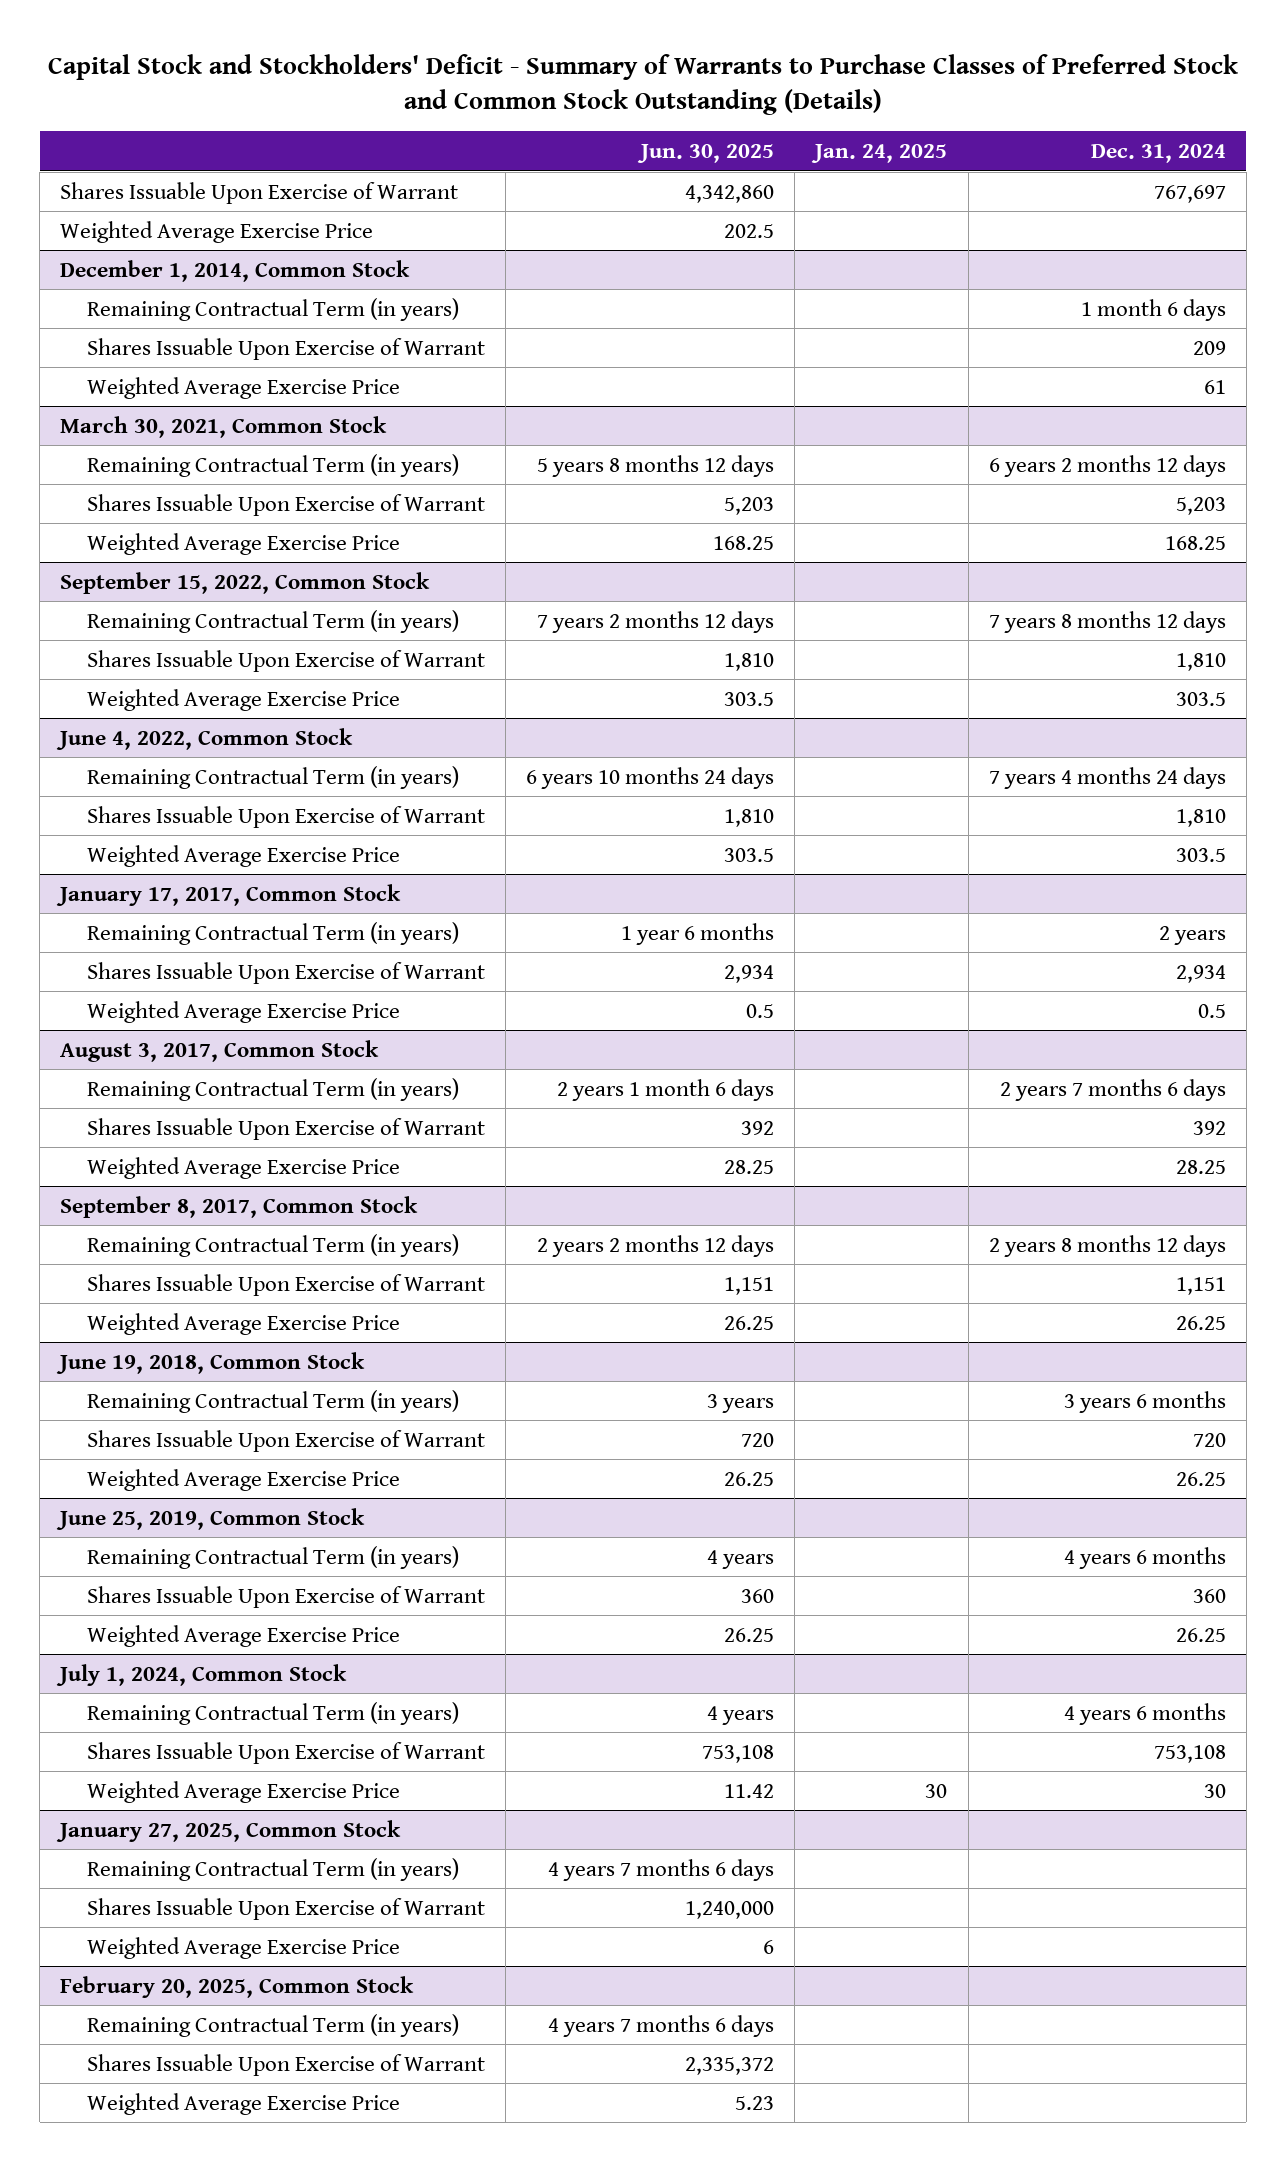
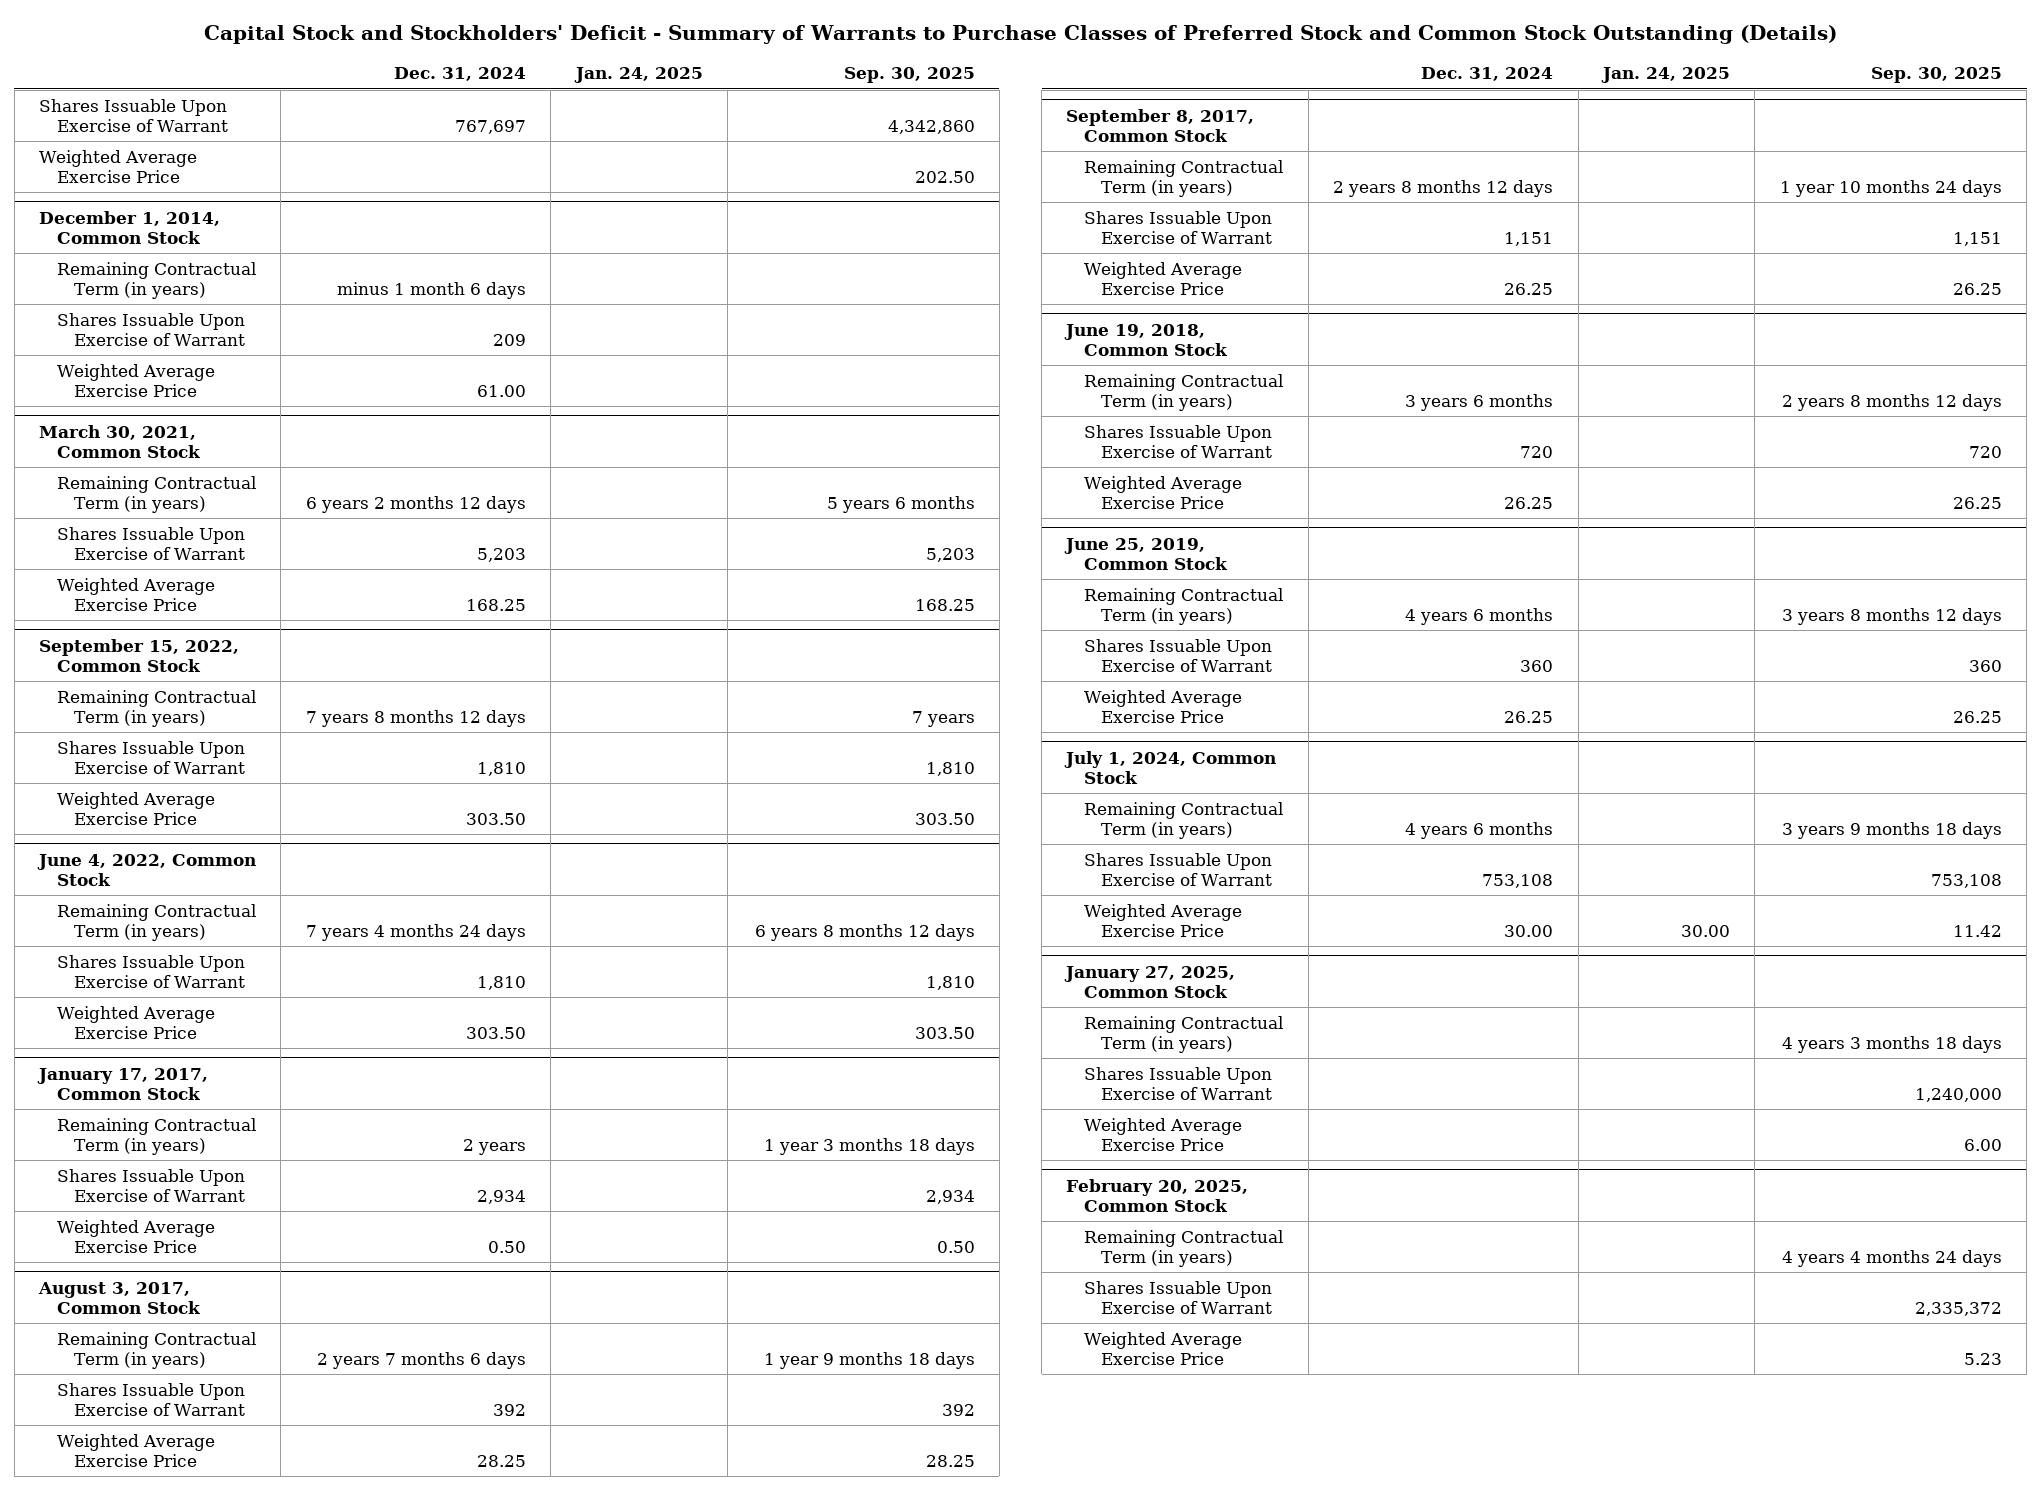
[637,143,775,163] Jun. 30, 2025 -> none
none -> [843,66,975,83] Sep. 30, 2025
[1080,298,1226,321] 1 month 6 days -> [336,281,526,299] minus 1 month 6 days
[1203,379,1226,394] 61 -> [476,384,526,397] 61.00
[1175,691,1226,706] 303.5 -> [465,812,526,825] 303.50
[1175,847,1226,862] 303.5 -> [465,1026,526,1039] 303.50
[1197,1003,1226,1018] 0.5 -> [487,1240,526,1253] 0.50
[925,1783,948,1798] 30 -> [1681,924,1731,937] 30.00
[1203,1783,1226,1798] 30 -> [1504,924,1554,937] 30.00

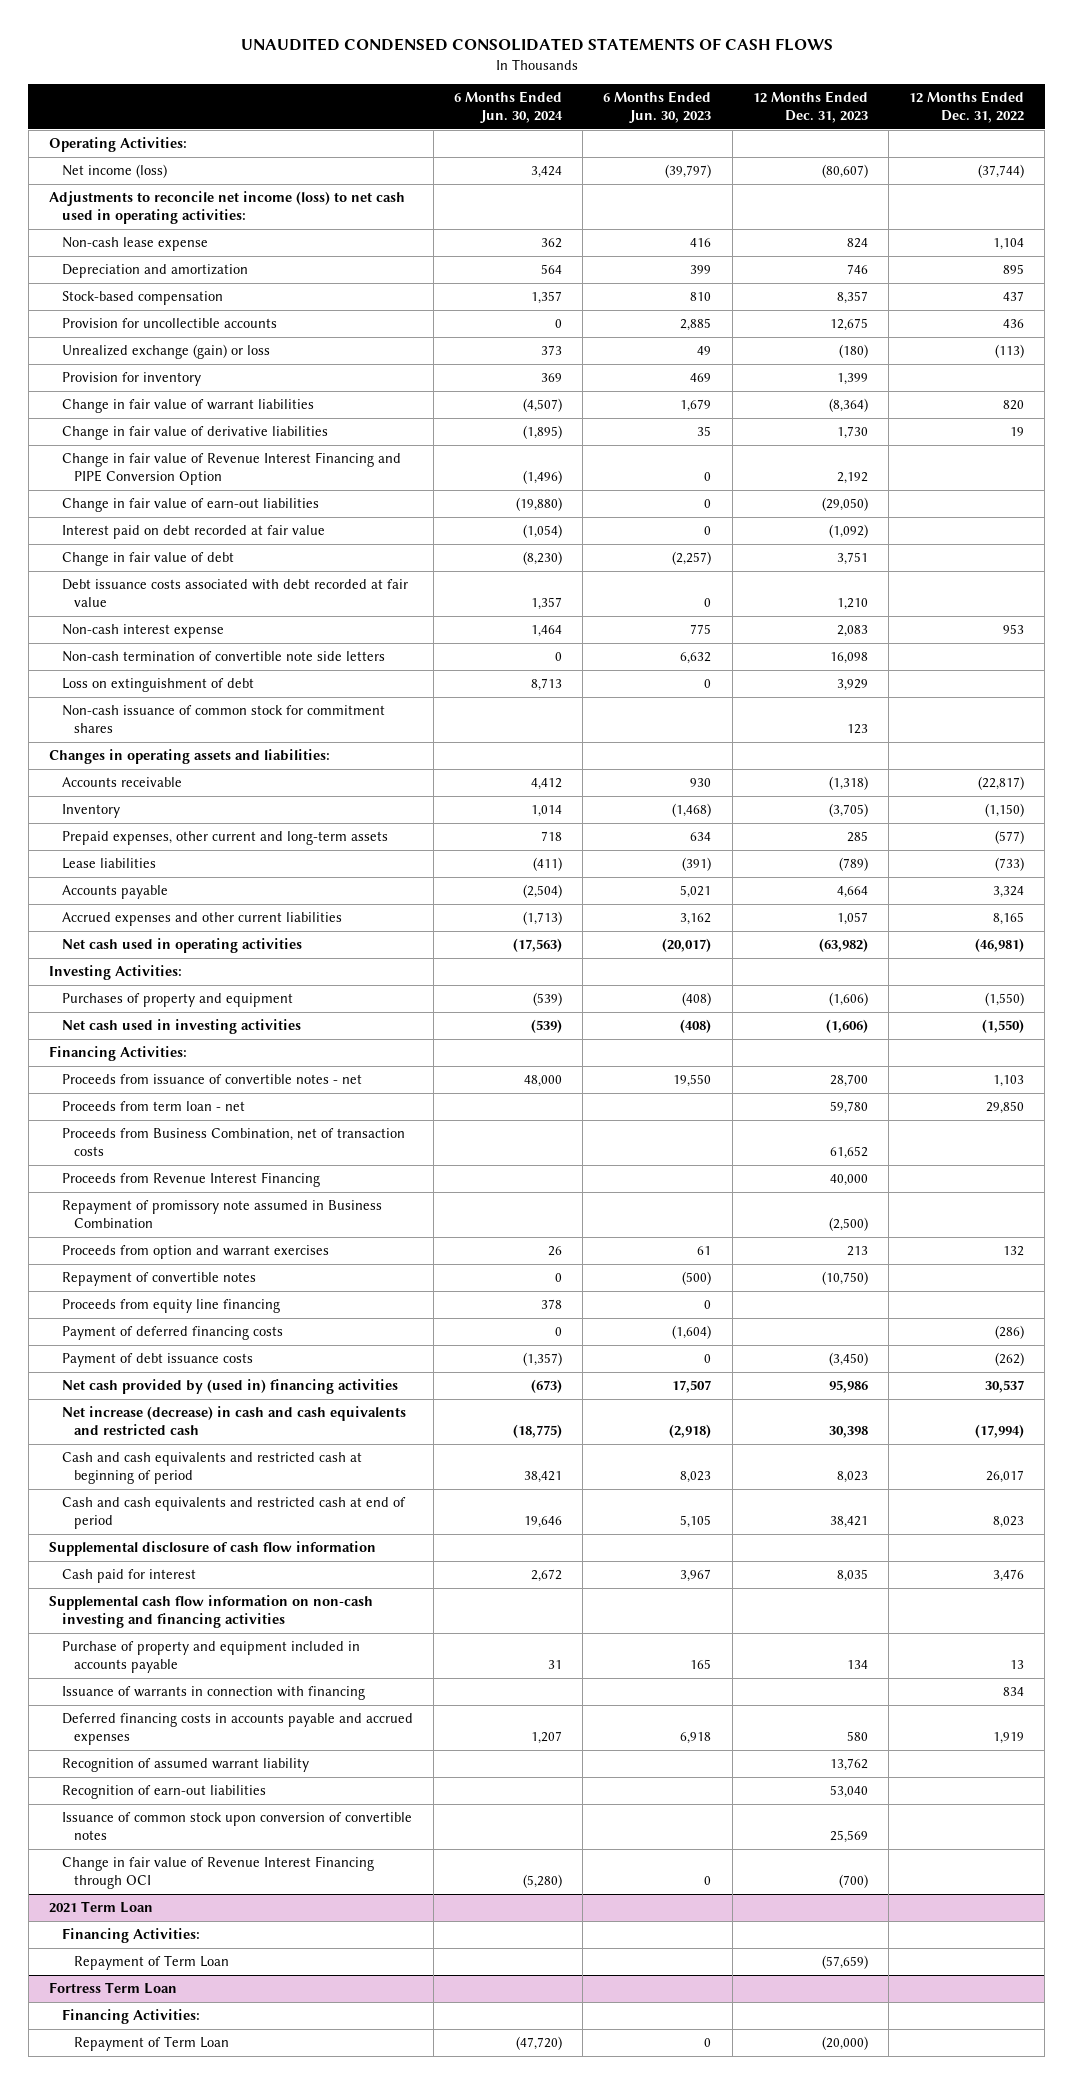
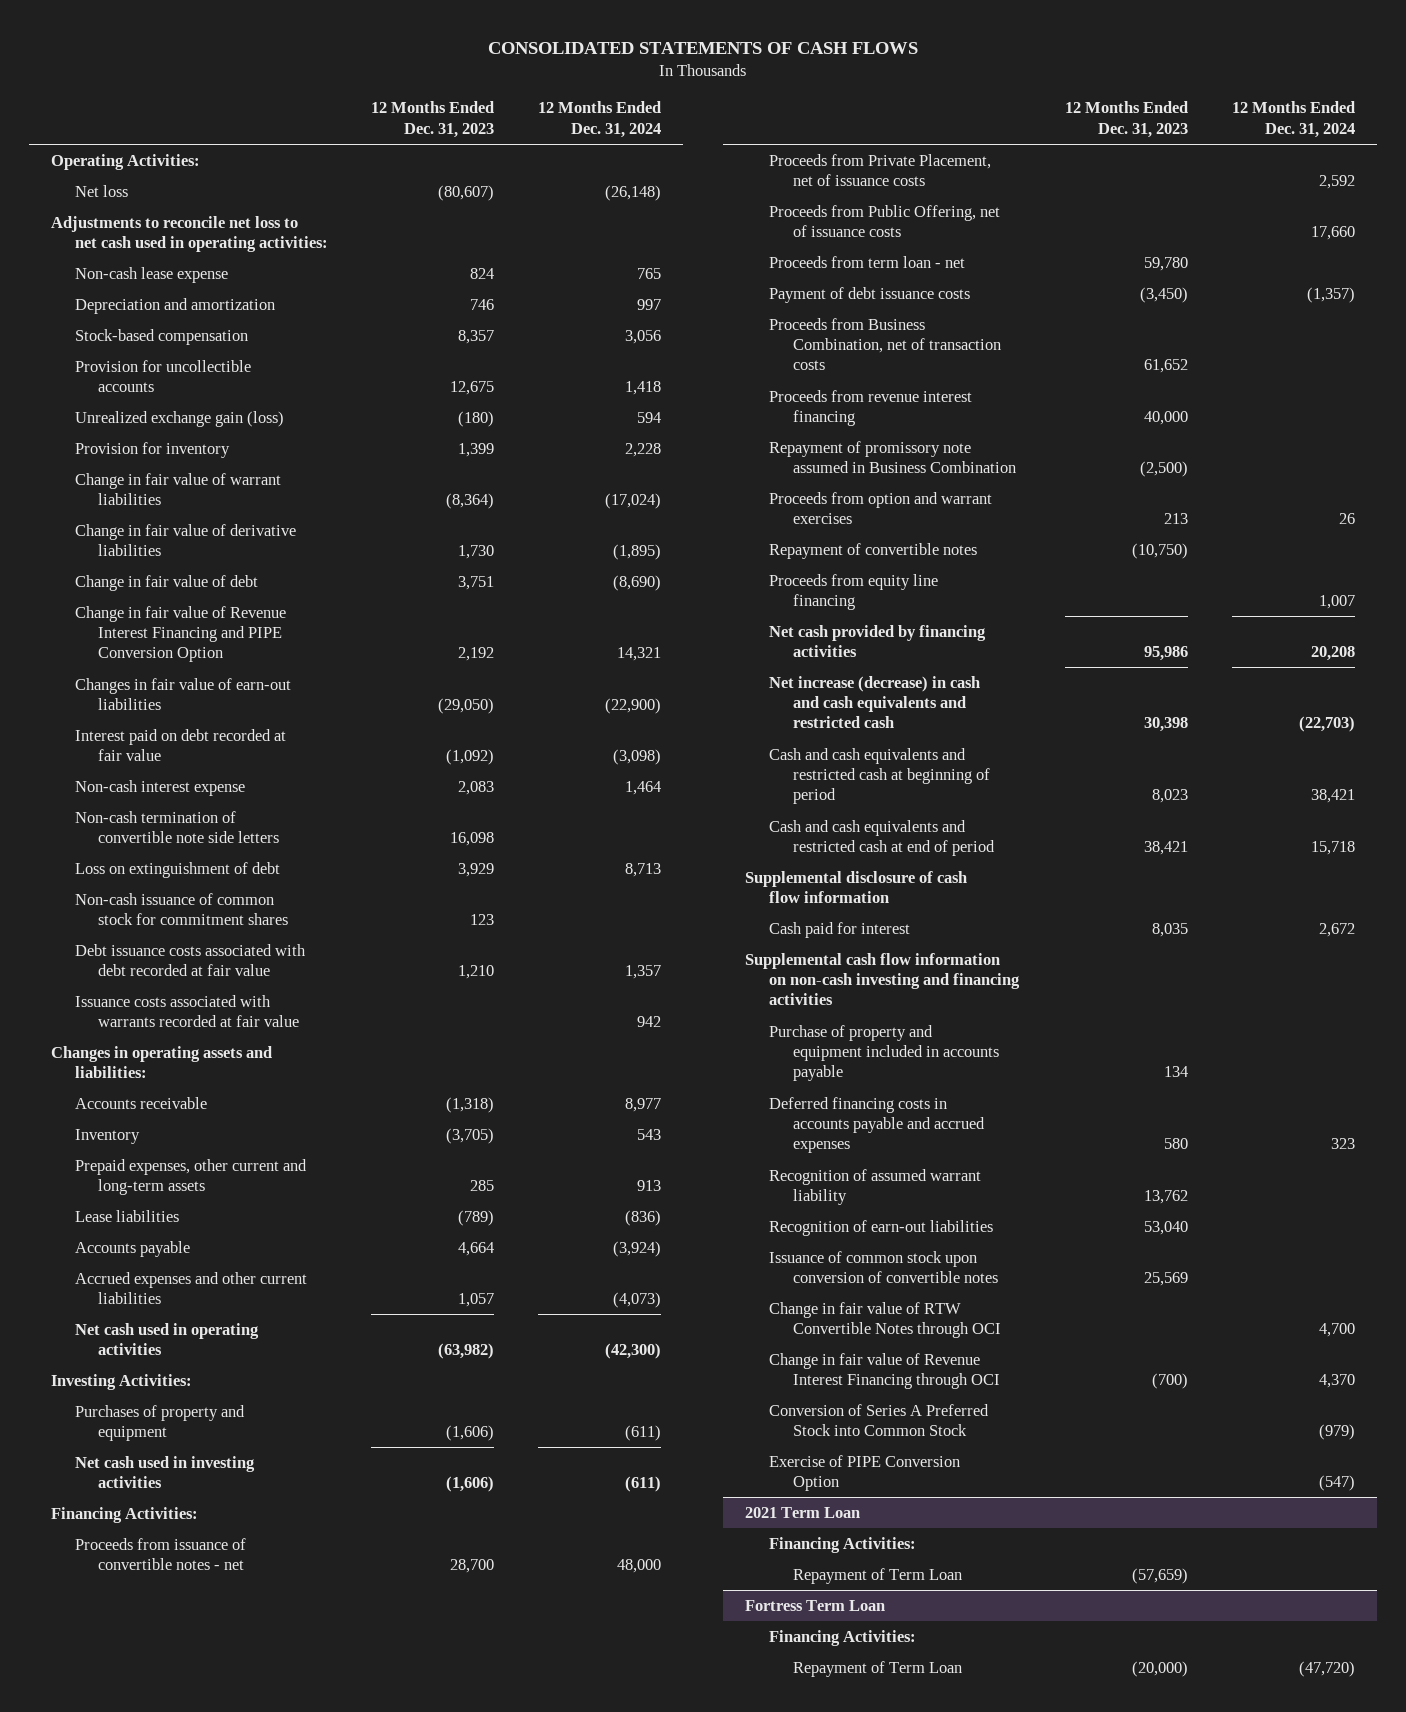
[240,38,833,52] UNAUDITED CONDENSED CONSOLIDATED STATEMENTS OF CASH FLOWS -> [487,42,918,55] CONSOLIDATED STATEMENTS OF CASH FLOWS
[453,91,563,123] 6 Months Ended Jun. 30, 2024 -> none
[603,91,712,123] 6 Months Ended Jun. 30, 2023 -> none
[909,91,1025,123] 12 Months Ended Dec. 31, 2022 -> none
none -> [537,101,661,138] 12 Months Ended Dec. 31, 2024
[61,164,167,179] Net income (loss) -> [74,184,128,197] Net loss
[48,191,405,224] Adjustments to reconcile net income (loss) to net cash used in operating activities: -> [50,215,328,253] Adjustments to reconcile net loss to net cash used in operating activities:
[61,344,270,360] Unrealized exchange (gain) or loss -> [74,410,284,427] Unrealized exchange gain (loss)
[61,552,234,567] Change in fair value of debt -> [74,574,258,591] Change in fair value of debt
[61,498,319,513] Change in fair value of earn-out liabilities -> [74,677,291,711] Changes in fair value of earn-out liabilities
[61,579,408,607] Debt issuance costs associated with debt recorded at fair value -> [74,943,306,977] Debt issuance costs associated with debt recorded at fair value
none -> [74,994,300,1028] Issuance costs associated with warrants recorded at fair value
none -> [768,153,991,187] Proceeds from Private Placement, net of issuance costs
none -> [768,204,1000,238] Proceeds from Public Offering, net of issuance costs
[61,1353,253,1368] Payment of debt issuance costs -> [768,286,970,303] Payment of debt issuance costs
[61,1172,320,1188] Proceeds from Revenue Interest Financing -> [768,389,972,427] Proceeds from revenue interest financing
[61,1326,283,1341] Payment of deferred financing costs -> none
[61,1379,398,1395] Net cash provided by (used in) financing activities -> [768,624,986,658] Net cash provided by financing activities
[61,1686,365,1701] Issuance of warrants in connection with financing -> none
none -> [768,1301,1001,1339] Change in fair value of RTW Convertible Notes through OCI
none -> [768,1403,989,1437] Conversion of Series A Preferred Stock into Common Stock
none -> [768,1454,960,1492] Exercise of PIPE Conversion Option

